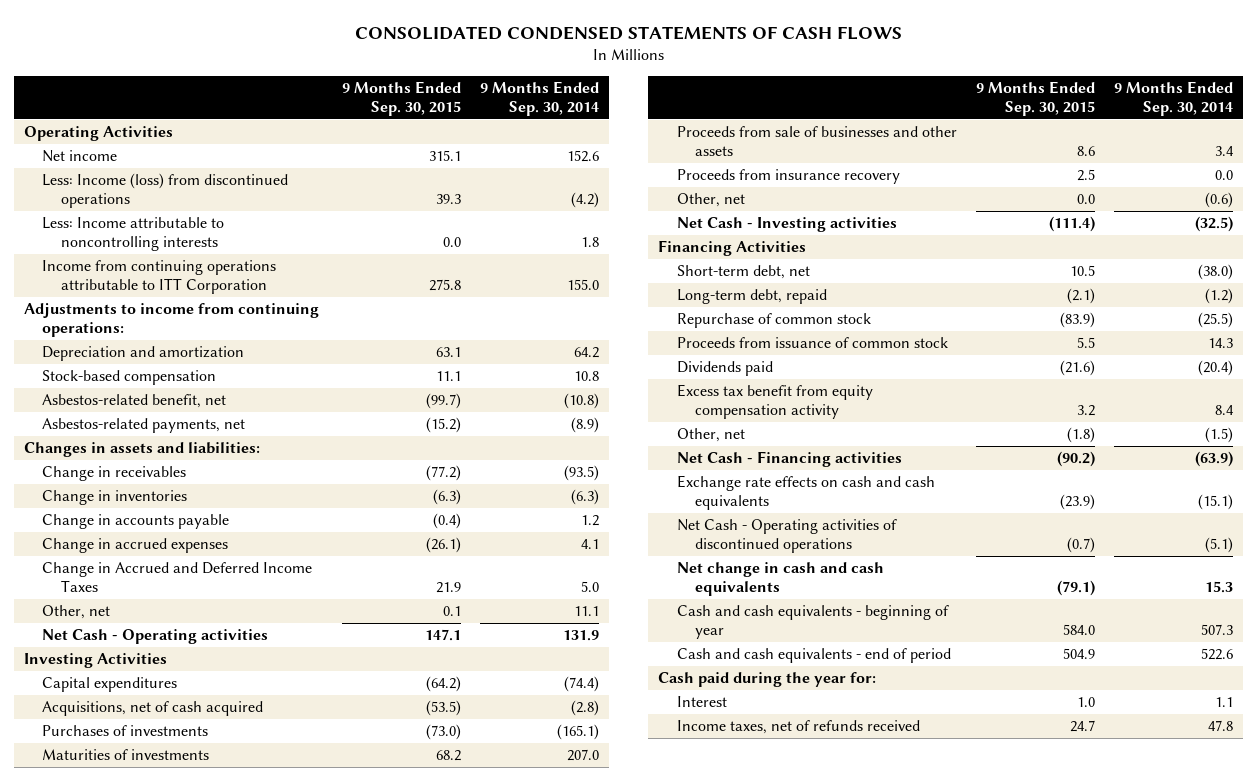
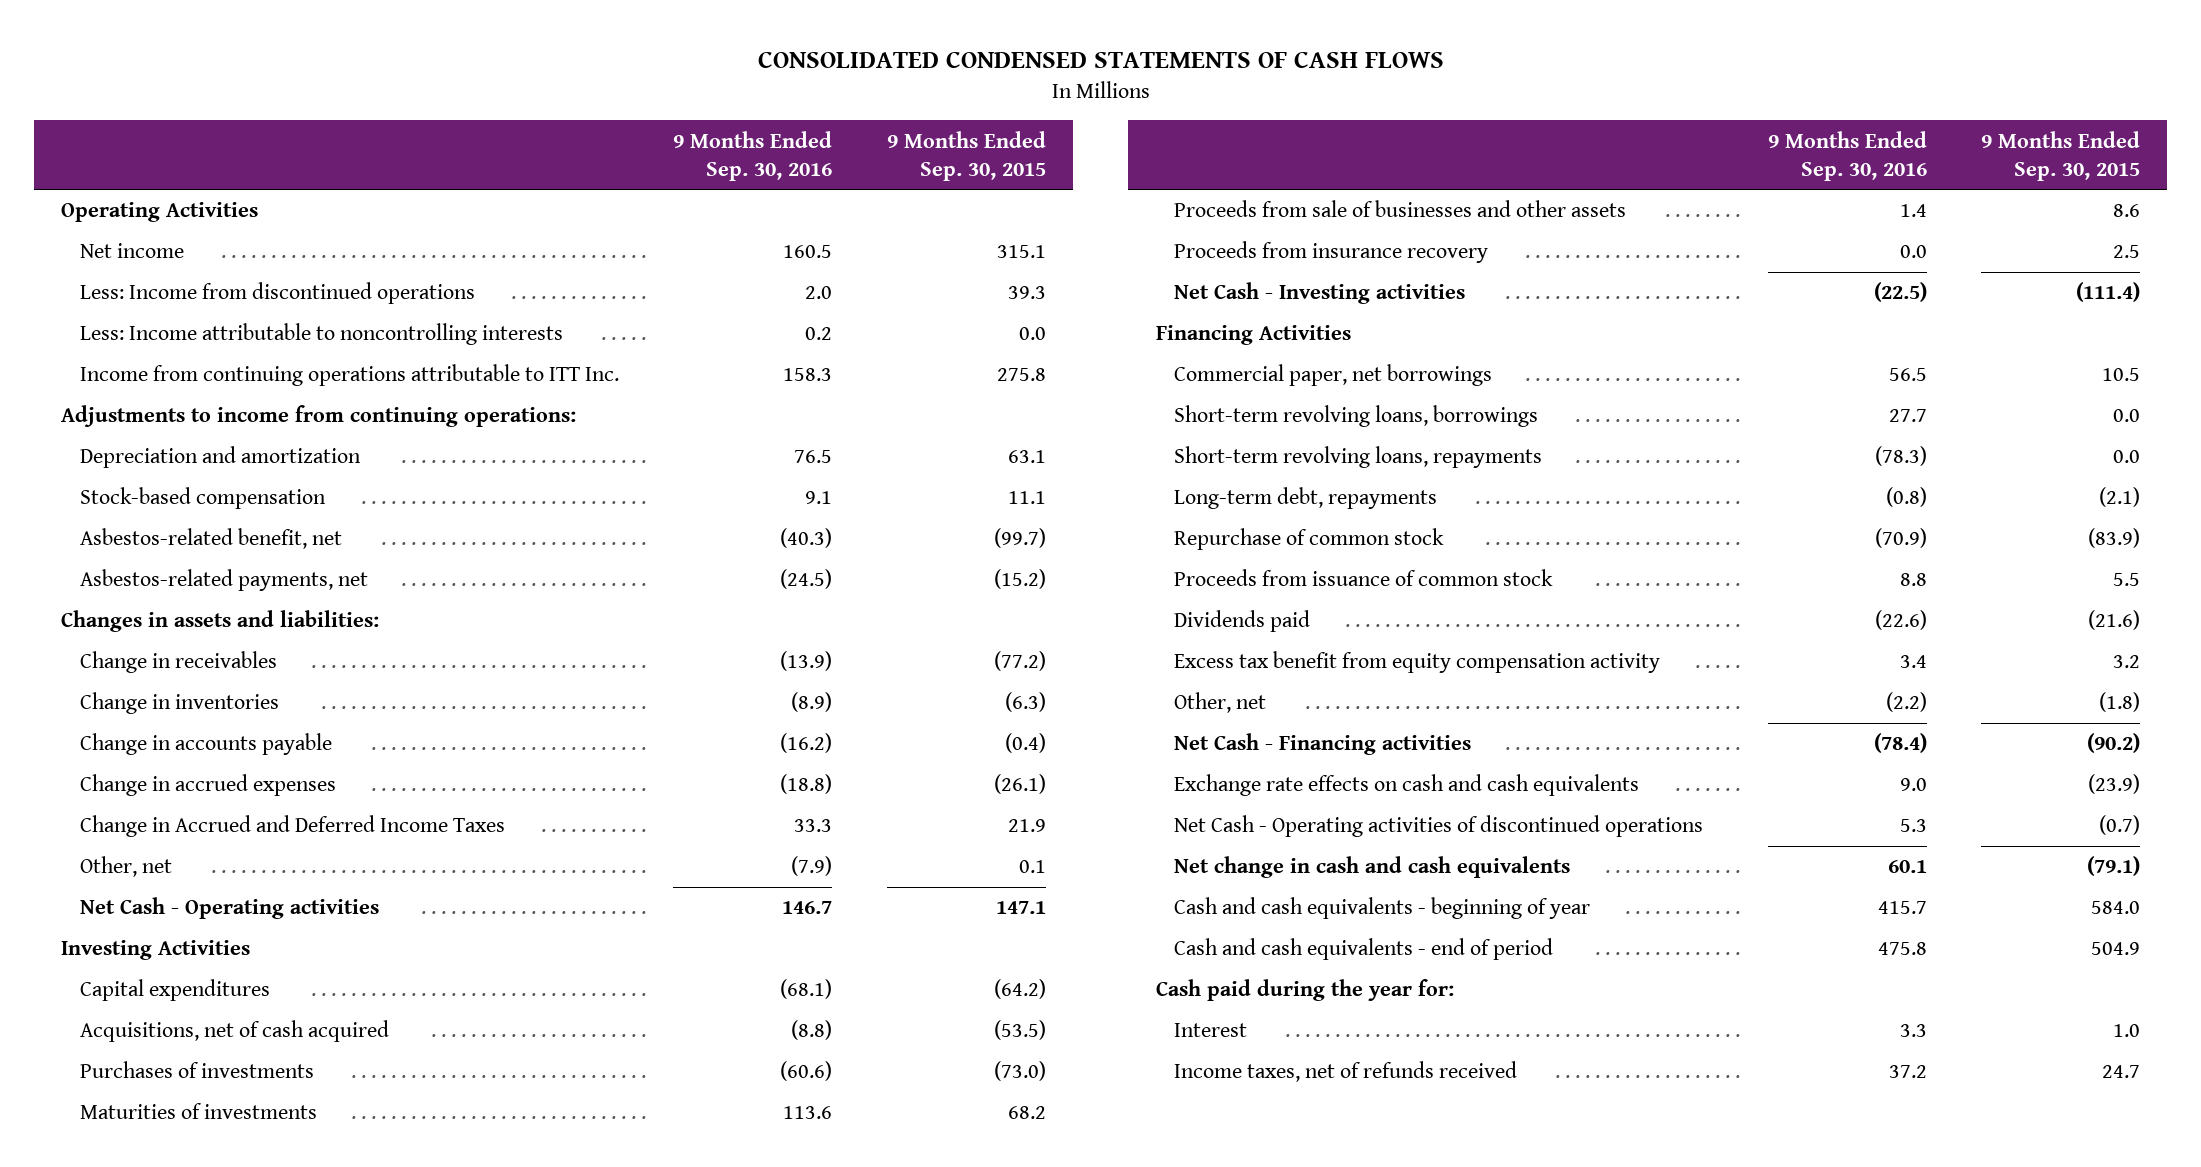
[479,81,599,117] 9 Months Ended Sep. 30, 2014 -> none
none -> [673,130,833,181] 9 Months Ended Sep. 30, 2016
[42,173,289,209] Less: Income (loss) from discontinued operations -> [79,282,475,305] Less: Income from discontinued operations
[42,260,277,295] Income from continuing operations attributable to ITT Corporation -> [79,364,619,387] Income from continuing operations attributable to ITT Inc.
[676,193,745,208] Other, net -> none
[676,265,810,280] Short-term debt, net -> none
none -> [1174,364,1493,387] Commercial paper, net borrowings
none -> [1174,405,1539,428] Short-term revolving loans, borrowings
none -> [1174,446,1543,469] Short-term revolving loans, repayments
[676,289,827,305] Long-term debt, repaid -> [1174,487,1438,510] Long-term debt, repayments

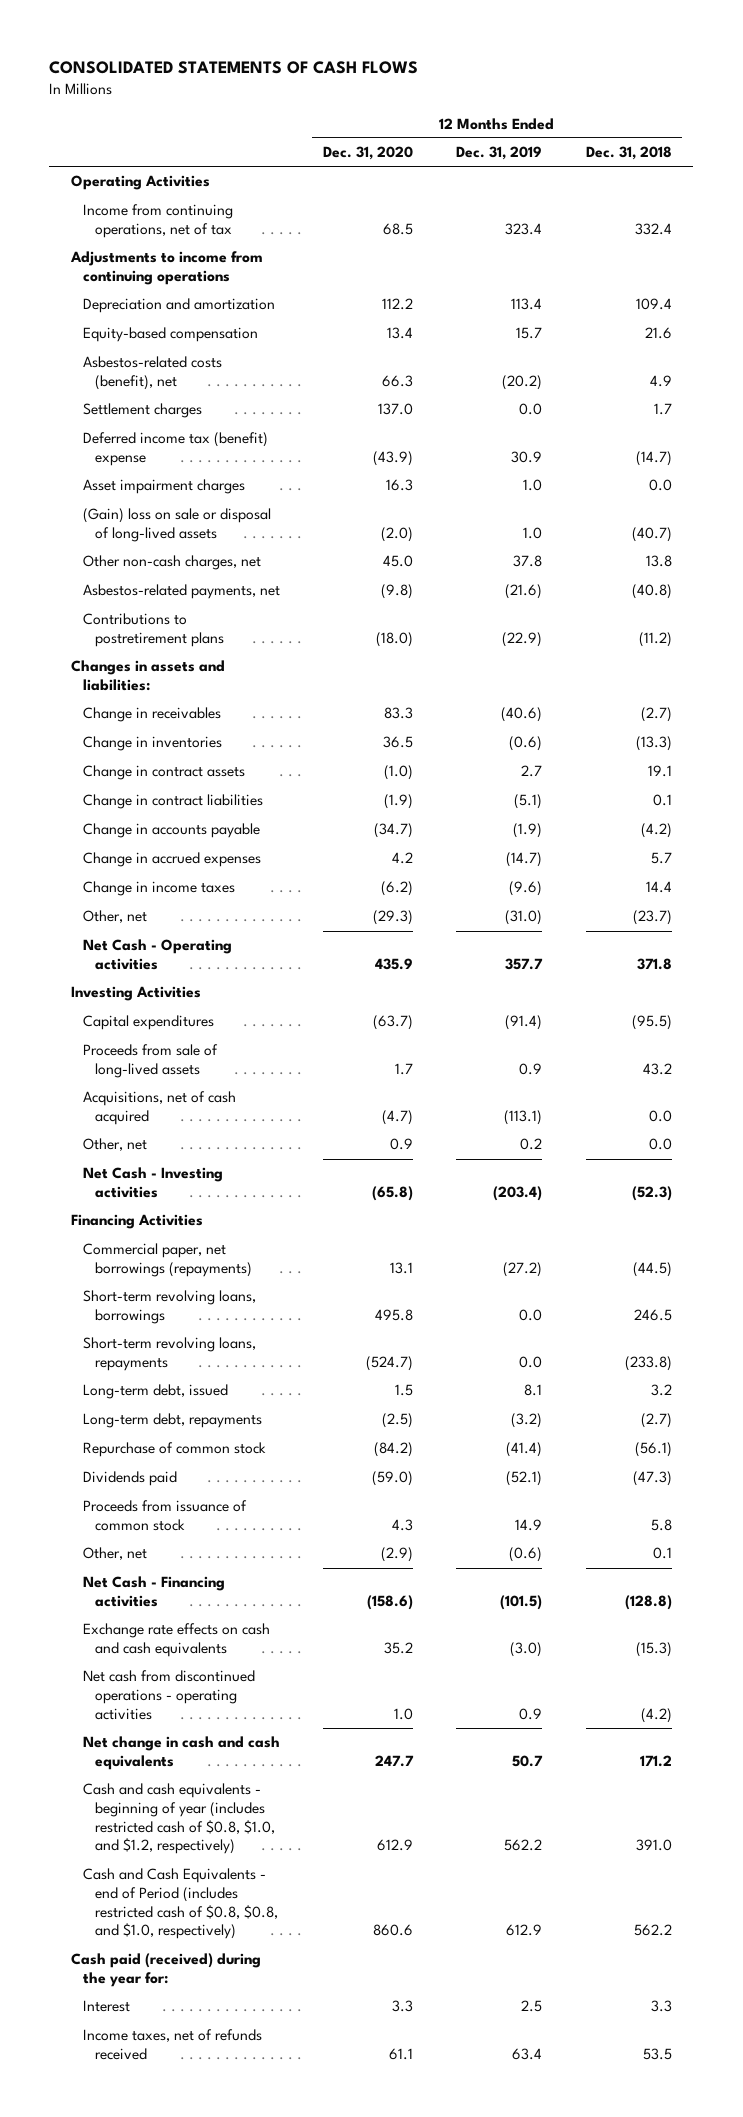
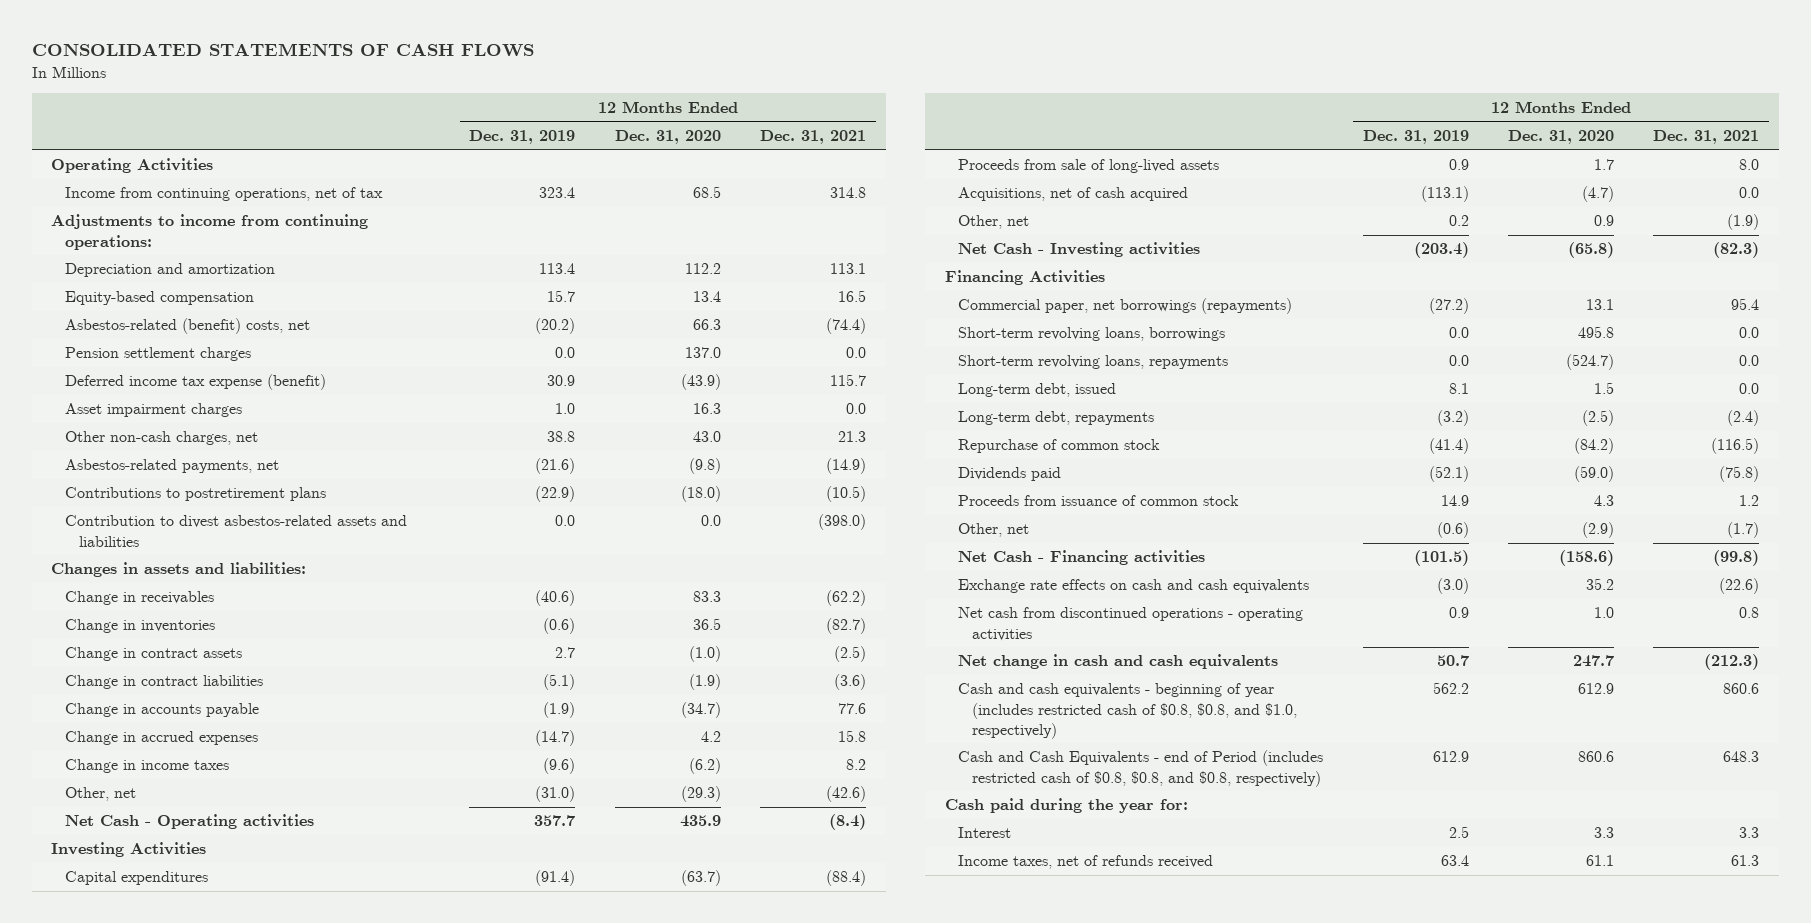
[585,146,672,161] Dec. 31, 2018 -> none
none -> [760,130,867,145] Dec. 31, 2021
[70,251,264,285] Adjustments to income from continuing operations -> [51,214,369,250] Adjustments to income from continuing operations:
[83,356,223,390] Asbestos-related costs (benefit), net -> [65,318,311,335] Asbestos-related (benefit) costs, net
[83,403,203,419] Settlement charges -> [65,347,252,362] Pension settlement charges
[83,432,269,466] Deferred income tax (benefit) expense -> [65,374,327,391] Deferred income tax expense (benefit)
[83,508,272,542] (Gain) loss on sale or disposal of long-lived assets -> none
[383,555,414,568] 45.0 -> [692,431,721,443] 43.0
[513,555,543,568] 37.8 -> [547,431,576,443] 38.8
none -> [65,515,408,547] Contribution to divest asbestos-related assets and liabilities
[83,1783,275,1855] Cash and cash equivalents - beginning of year (includes restricted cash of $0.8, $1.0, and $1.2, respectively) -> [958,683,1297,739] Cash and cash equivalents - beginning of year (includes restricted cash of $0.8, $0.8, and $1.0, respectively)
[83,1868,278,1940] Cash and Cash Equivalents - end of Period (includes restricted cash of $0.8, $0.8, and $1.0, respectively) -> [958,750,1324,787] Cash and Cash Equivalents - end of Period (includes restricted cash of $0.8, $0.8, and $0.8, respectively)
[71,1953,262,1987] Cash paid (received) during the year for: -> [944,798,1188,814] Cash paid during the year for:

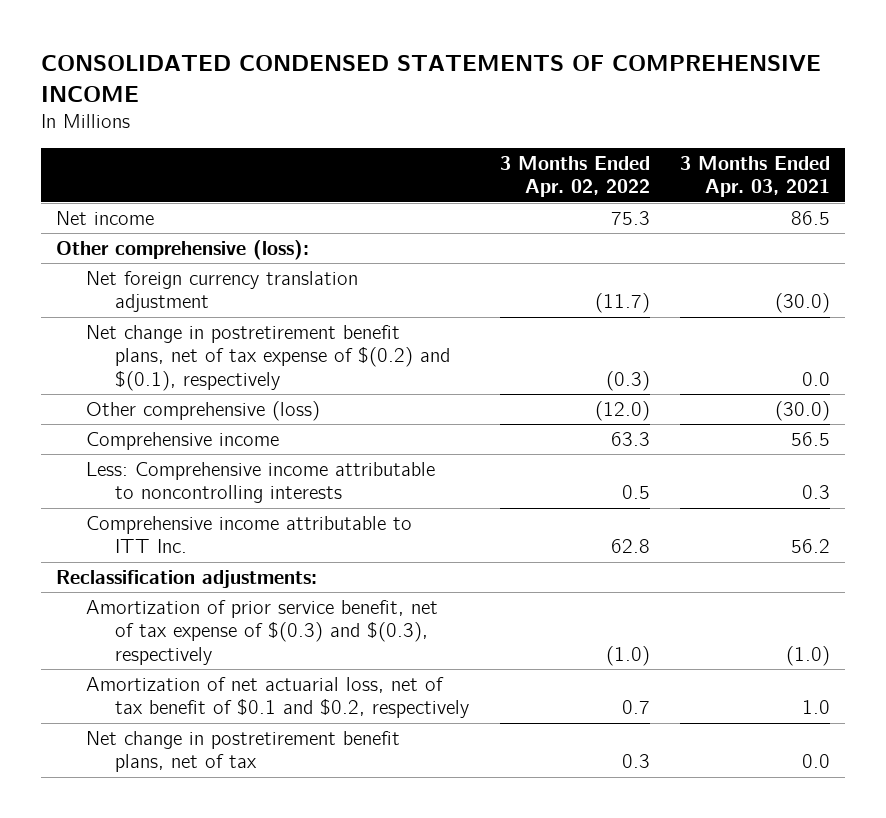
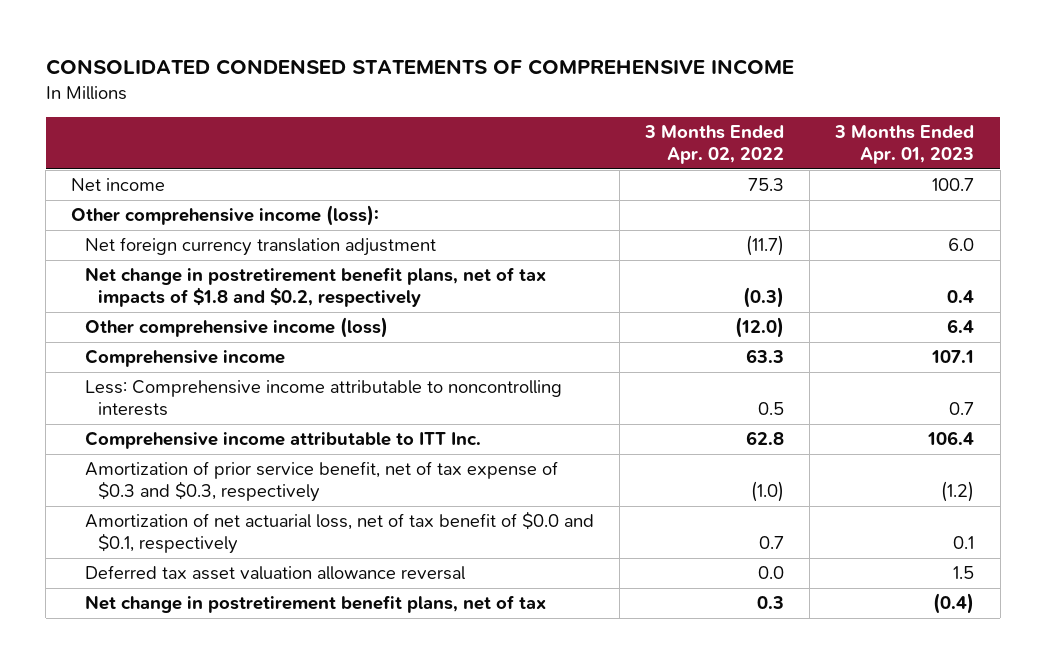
[680,155,831,198] 3 Months Ended Apr. 03, 2021 -> none
none -> [834,125,975,164] 3 Months Ended Apr. 01, 2023
[56,239,310,260] Other comprehensive (loss): -> [71,205,380,227] Other comprehensive income (loss):
[85,324,451,391] Net change in postretirement benefit plans, net of tax expense of $(0.2) and $(0.1), respectively -> [84,267,546,307] Net change in postretirement benefit plans, net of tax impacts of $1.8 and $0.2, respectively
[85,400,320,421] Other comprehensive (loss) -> [84,317,388,339] Other comprehensive income (loss)
[56,569,318,588] Reclassification adjustments: -> none
[85,599,438,665] Amortization of prior service benefit, net of tax expense of $(0.3) and $(0.3), respectively -> [84,461,558,502] Amortization of prior service benefit, net of tax expense of $0.3 and $0.3, respectively
[85,676,470,719] Amortization of net actuarial loss, net of tax benefit of $0.1 and $0.2, respectively -> [84,511,594,554] Amortization of net actuarial loss, net of tax benefit of $0.0 and $0.1, respectively
none -> [84,565,465,581] Deferred tax asset valuation allowance reversal

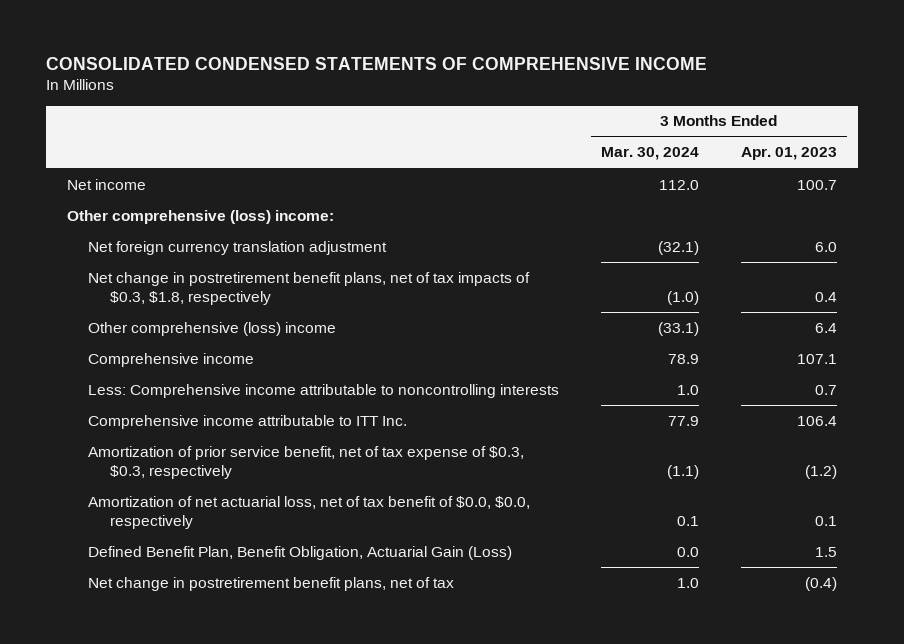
[644,125,785,164] 3 Months Ended Apr. 02, 2022 -> none
none -> [600,147,699,161] Mar. 30, 2024
[71,205,380,227] Other comprehensive income (loss): -> [66,209,334,224] Other comprehensive (loss) income:
[84,267,546,307] Net change in postretirement benefit plans, net of tax impacts of $1.8 and $0.2, respectively -> [88,271,531,305] Net change in postretirement benefit plans, net of tax impacts of $0.3, $1.8, respectively
[84,317,388,339] Other comprehensive income (loss) -> [88,321,337,336] Other comprehensive (loss) income
[84,565,465,581] Deferred tax asset valuation allowance reversal -> none
[84,461,558,502] Amortization of prior service benefit, net of tax expense of $0.3 and $0.3, respectively -> [88,445,525,479] Amortization of prior service benefit, net of tax expense of $0.3, $0.3, respectively
[84,511,594,554] Amortization of net actuarial loss, net of tax benefit of $0.0 and $0.1, respectively -> [88,495,531,529] Amortization of net actuarial loss, net of tax benefit of $0.0, $0.0, respectively
none -> [88,545,513,560] Defined Benefit Plan, Benefit Obligation, Actuarial Gain (Loss)

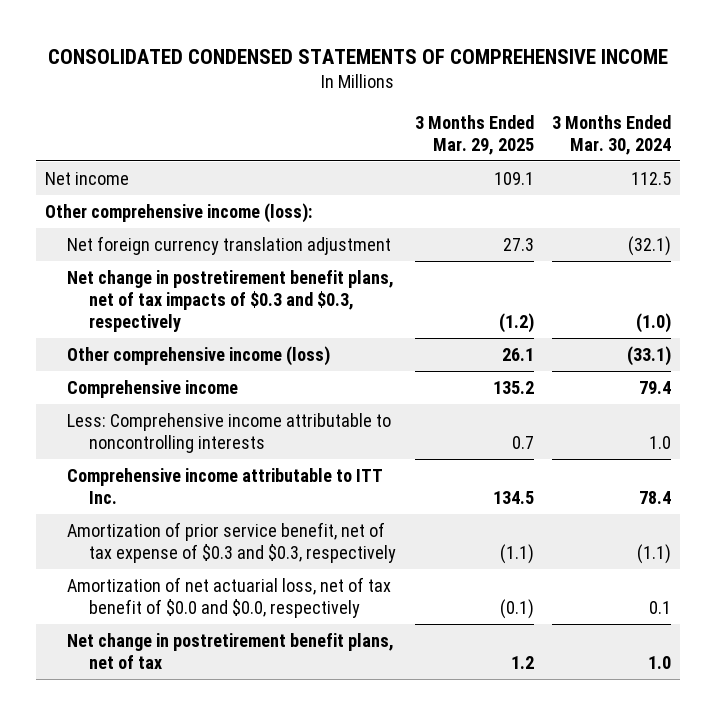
[740,147,837,161] Apr. 01, 2023 -> none
none -> [414,114,534,155] 3 Months Ended Mar. 29, 2025
[658,179,699,190] 112.0 -> [631,171,672,185] 112.5
[66,209,334,224] Other comprehensive (loss) income: -> [45,202,313,223] Other comprehensive income (loss):
[88,271,531,305] Net change in postretirement benefit plans, net of tax impacts of $0.3, $1.8, respectively -> [67,269,395,332] Net change in postretirement benefit plans, net of tax impacts of $0.3 and $0.3, respectively
[88,321,337,336] Other comprehensive (loss) income -> [67,345,331,366] Other comprehensive income (loss)
[667,353,699,364] 78.9 -> [639,380,672,394] 79.4
[88,545,513,560] Defined Benefit Plan, Benefit Obligation, Actuarial Gain (Loss) -> none
[667,415,699,426] 77.9 -> [639,490,672,504] 78.4
[88,445,525,479] Amortization of prior service benefit, net of tax expense of $0.3, $0.3, respectively -> [67,521,397,563] Amortization of prior service benefit, net of tax expense of $0.3 and $0.3, respectively
[88,495,531,529] Amortization of net actuarial loss, net of tax benefit of $0.0, $0.0, respectively -> [67,576,392,618] Amortization of net actuarial loss, net of tax benefit of $0.0 and $0.0, respectively

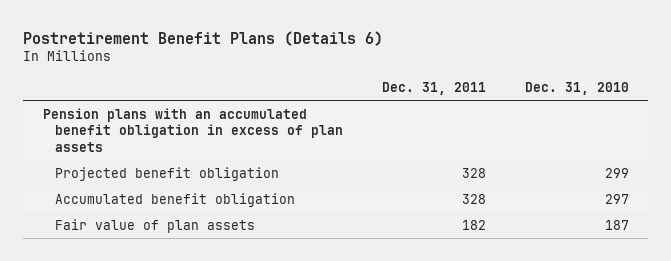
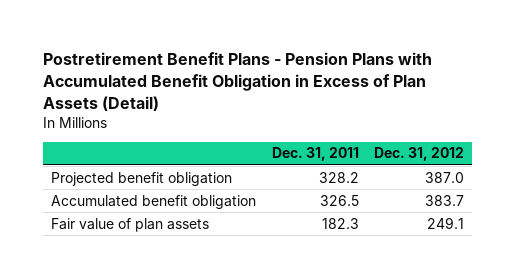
[23,30,384,46] Postretirement Benefit Plans (Details 6) -> [43,52,433,111] Postretirement Benefit Plans - Pension Plans with Accumulated Benefit Obligation in Excess of Plan Assets (Detail)
[524,81,629,95] Dec. 31, 2010 -> none
none -> [374,147,465,162] Dec. 31, 2012
[42,107,344,152] Pension plans with an accumulated benefit obligation in excess of plan assets -> none
[461,167,486,178] 328 -> [318,171,359,183] 328.2
[461,193,486,204] 328 -> [319,194,359,206] 326.5
[461,219,486,230] 182 -> [321,217,359,229] 182.3

